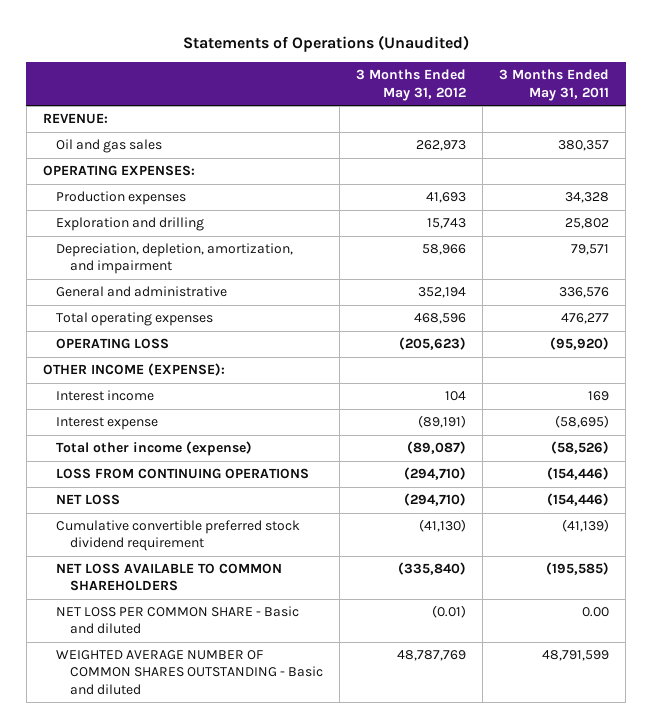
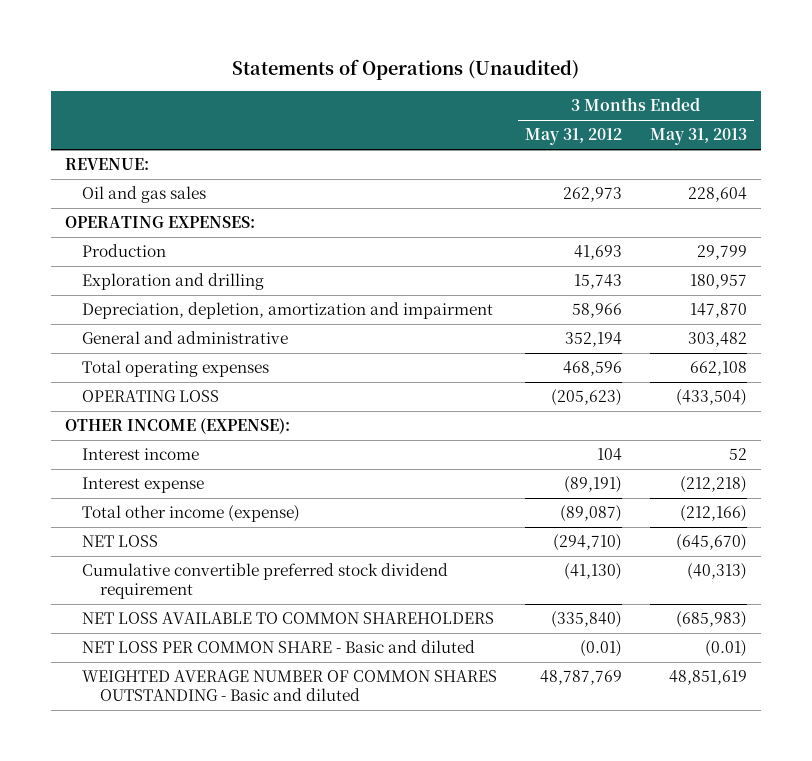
[499,69,610,101] 3 Months Ended May 31, 2011 -> none
none -> [650,128,748,146] May 31, 2013
[56,191,187,206] Production expenses -> [82,244,167,258] Production
[56,243,294,275] Depreciation, depletion, amortization, and impairment -> [82,302,494,320] Depreciation, depletion, amortization and impairment
[56,468,310,480] LOSS FROM CONTINUING OPERATIONS -> none

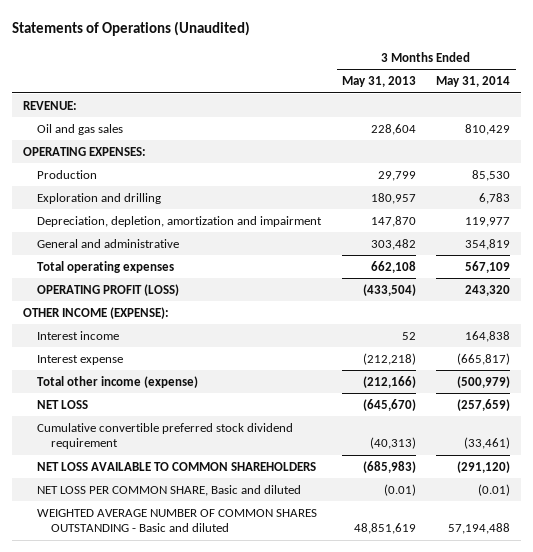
[525,128,623,146] May 31, 2012 -> none
none -> [436,76,511,88] May 31, 2014
[82,390,220,403] OPERATING LOSS -> [36,283,179,296] OPERATING PROFIT (LOSS)
[82,640,476,654] NET LOSS PER COMMON SHARE - Basic and diluted -> [36,484,301,496] NET LOSS PER COMMON SHARE, Basic and diluted

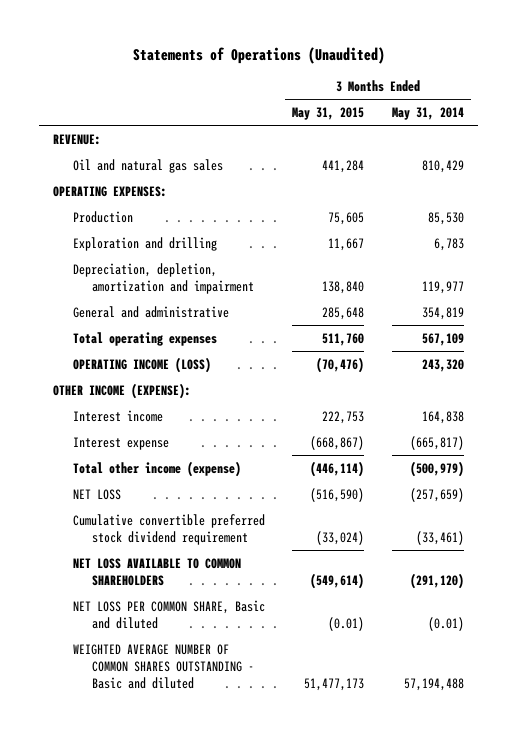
[341,76,416,88] May 31, 2013 -> none
none -> [292,107,365,121] May 31, 2015
[36,123,123,135] Oil and gas sales -> [72,158,223,173] Oil and natural gas sales
[36,283,179,296] OPERATING PROFIT (LOSS) -> [72,356,211,373] OPERATING INCOME (LOSS)

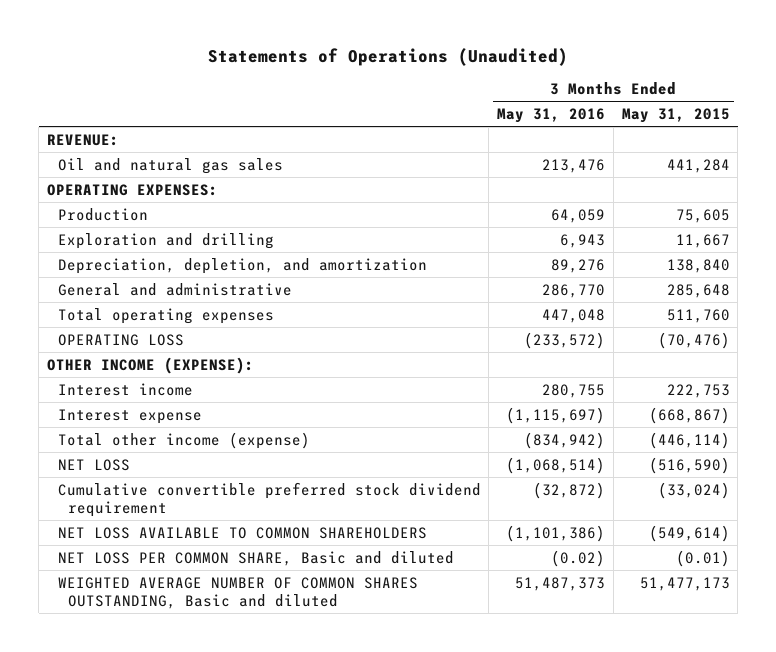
[392,107,465,121] May 31, 2014 -> none
none -> [497,108,606,124] May 31, 2016
[72,262,255,294] Depreciation, depletion, amortization and impairment -> [57,257,427,274] Depreciation, depletion, and amortization
[72,356,211,373] OPERATING INCOME (LOSS) -> [57,333,184,346] OPERATING LOSS
[72,643,255,690] WEIGHTED AVERAGE NUMBER OF COMMON SHARES OUTSTANDING - Basic and diluted -> [57,576,418,610] WEIGHTED AVERAGE NUMBER OF COMMON SHARES OUTSTANDING, Basic and diluted

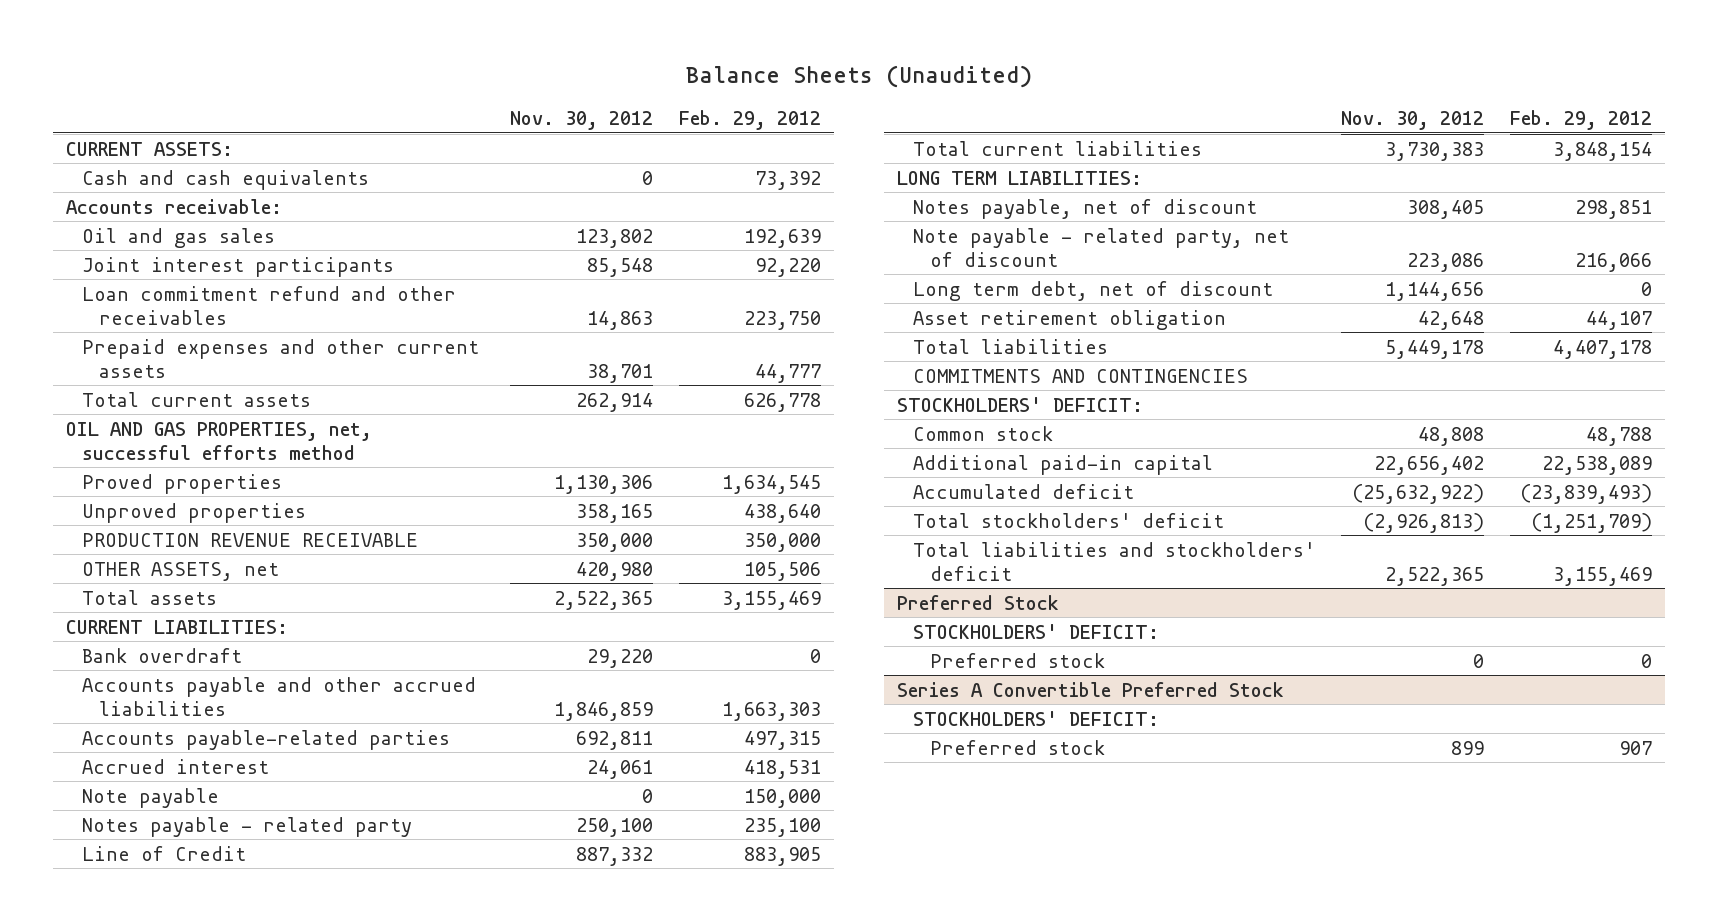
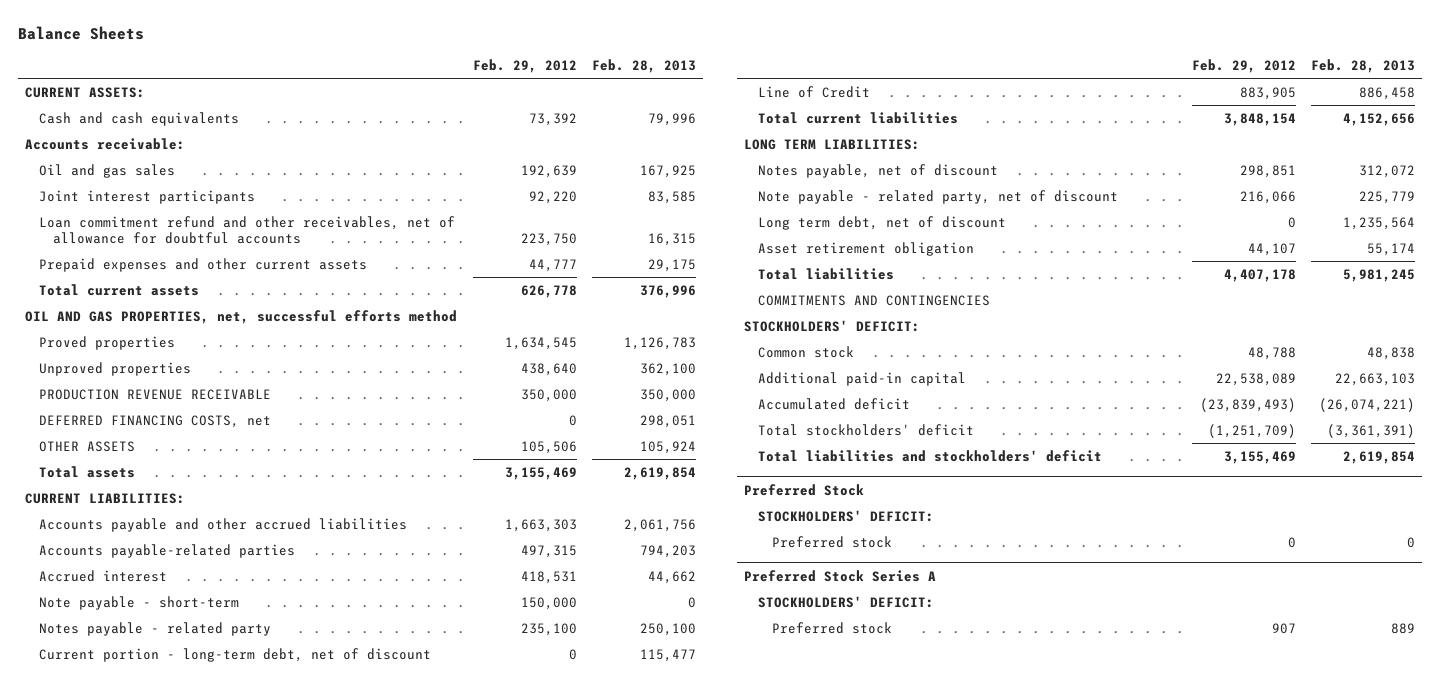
[685,65,1032,89] Balance Sheets (Unaudited) -> [17,25,144,40] Balance Sheets
[510,110,654,130] Nov. 30, 2012 -> none
none -> [591,58,696,73] Feb. 28, 2013
[82,285,457,325] Loan commitment refund and other receivables -> [39,215,456,244] Loan commitment refund and other receivables, net of allowance for doubtful accounts
none -> [39,414,272,428] DEFERRED FINANCING COSTS, net
[82,561,280,581] OTHER ASSETS, net -> [39,440,136,452] OTHER ASSETS
[82,647,243,663] Bank overdraft -> none
[82,787,220,808] Note payable -> [39,595,240,610] Note payable - short-term
none -> [39,647,432,662] Current portion - long-term debt, net of discount
[896,681,1284,697] Series A Convertible Preferred Stock -> [744,569,937,582] Preferred Stock Series A

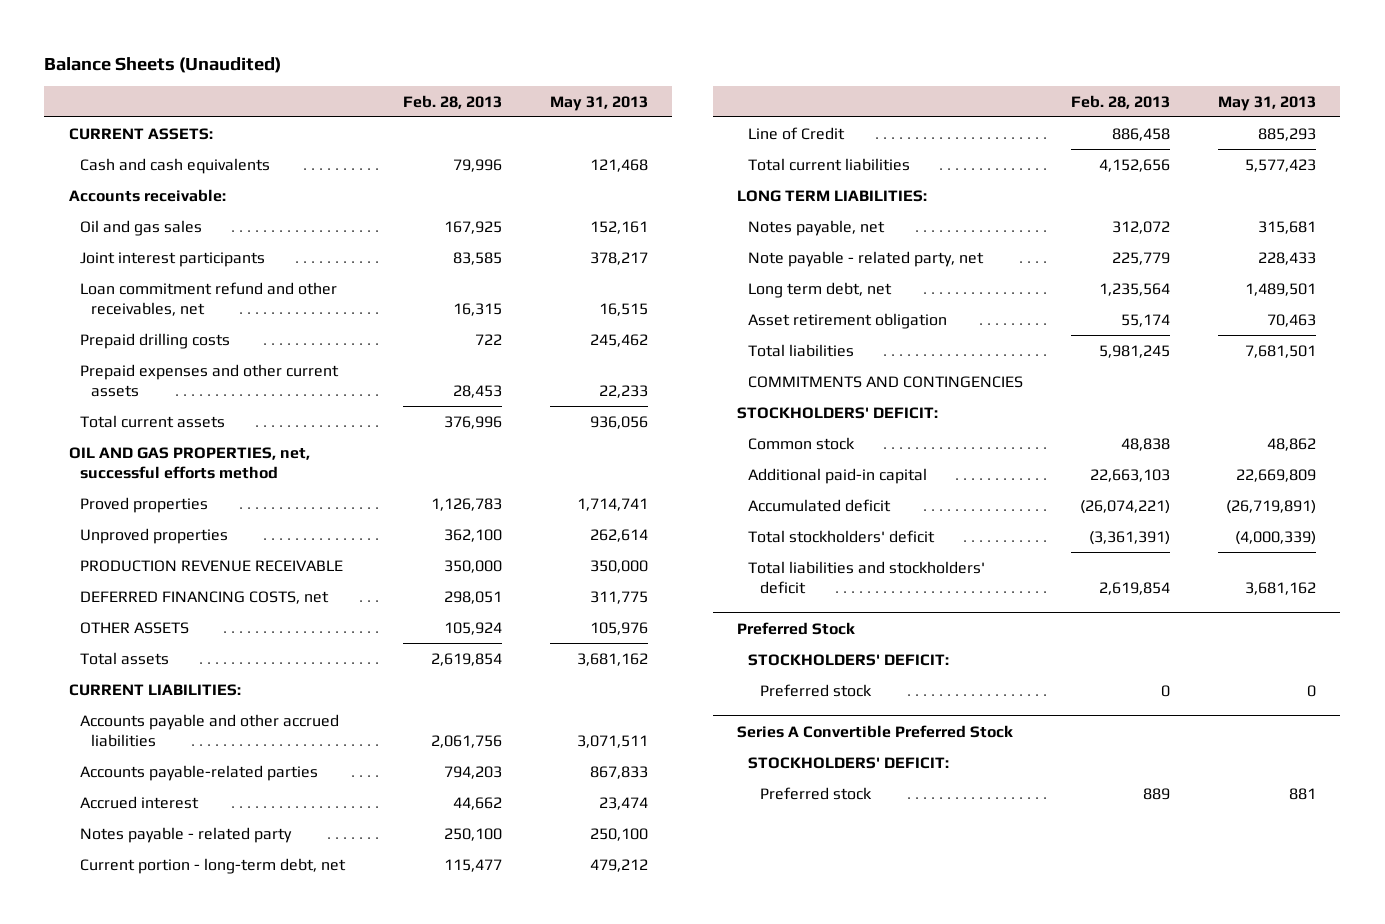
[17,25,144,40] Balance Sheets -> [44,56,282,73] Balance Sheets (Unaudited)
[472,58,577,73] Feb. 29, 2012 -> none
none -> [550,95,649,111] May 31, 2013
[39,215,456,244] Loan commitment refund and other receivables, net of allowance for doubtful accounts -> [79,281,337,316] Loan commitment refund and other receivables, net
none -> [79,332,230,349] Prepaid drilling costs
[647,258,696,272] 29,175 -> [453,384,503,398] 28,453
[39,595,240,610] Note payable - short-term -> none
[39,647,432,662] Current portion - long-term debt, net of discount -> [79,857,346,874] Current portion - long-term debt, net
[758,163,999,178] Notes payable, net of discount -> [748,219,886,236] Notes payable, net
[758,189,1119,204] Note payable - related party, net of discount -> [748,250,985,267] Note payable - related party, net
[758,215,1007,230] Long term debt, net of discount -> [748,281,893,298] Long term debt, net
[744,569,937,582] Preferred Stock Series A -> [736,724,1013,738] Series A Convertible Preferred Stock

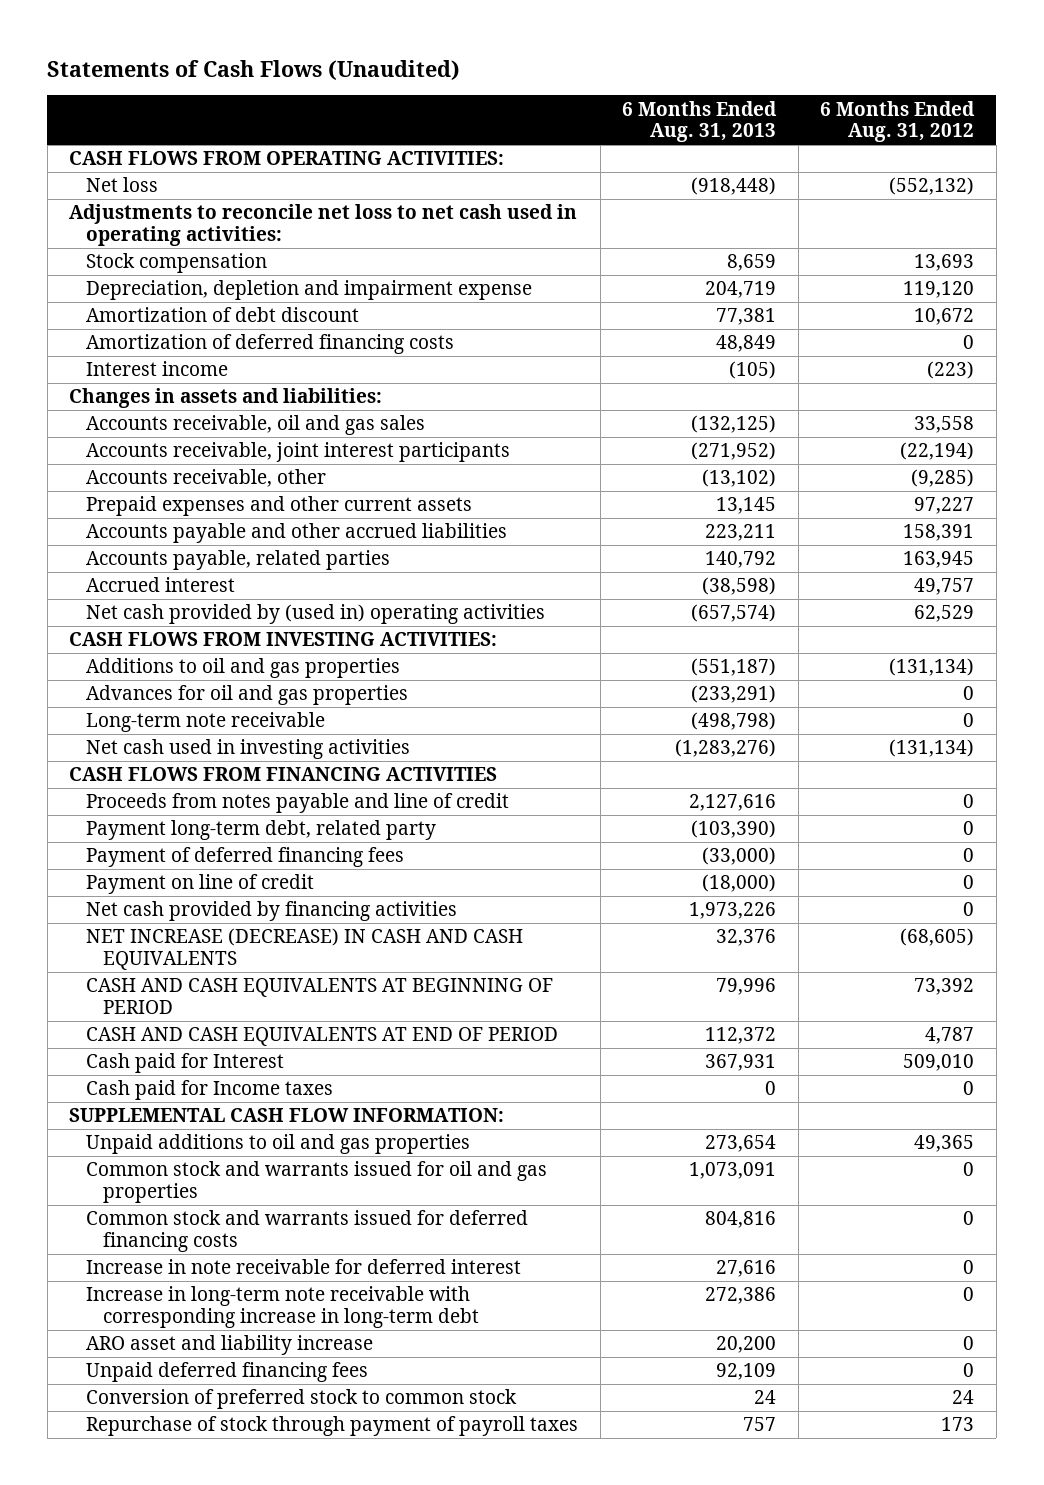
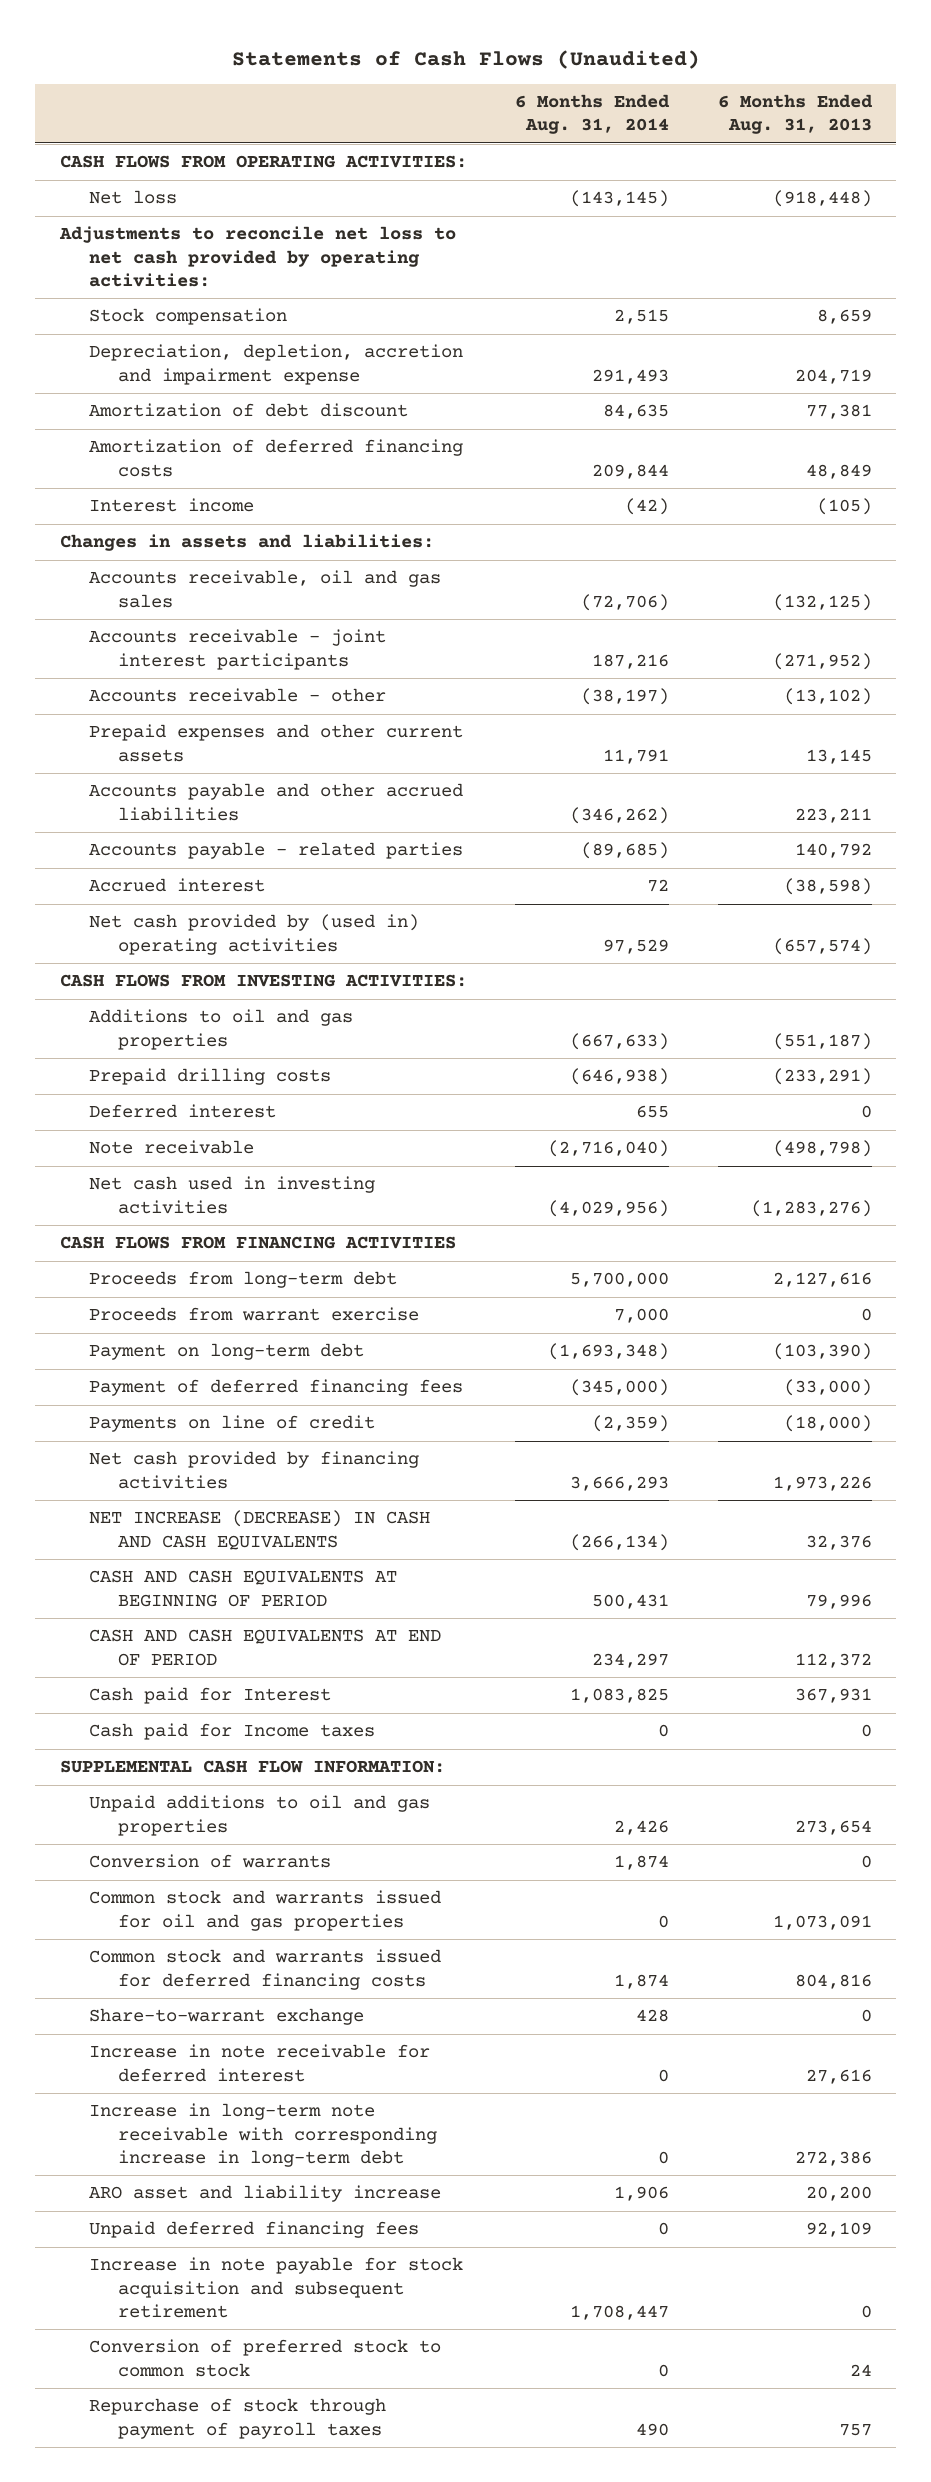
[820,100,976,143] 6 Months Ended Aug. 31, 2012 -> none
none -> [515,94,671,135] 6 Months Ended Aug. 31, 2014
[69,204,578,246] Adjustments to reconcile net loss to net cash used in operating activities: -> [58,226,456,287] Adjustments to reconcile net loss to net cash provided by operating activities:
[86,280,533,301] Depreciation, depletion and impairment expense -> [88,344,463,385] Depreciation, depletion, accretion and impairment expense
[86,442,511,463] Accounts receivable, joint interest participants -> [88,629,386,670] Accounts receivable - joint interest participants
[86,469,327,488] Accounts receivable, other -> [88,688,386,703] Accounts receivable - other
[86,550,391,571] Accounts payable, related parties -> [88,842,463,860] Accounts payable - related parties
[86,685,409,706] Advances for oil and gas properties -> [88,1068,331,1086] Prepaid drilling costs
none -> [88,1104,276,1119] Deferred interest
[86,712,326,733] Long-term note receivable -> [88,1140,254,1155] Note receivable
[86,793,510,814] Proceeds from notes payable and line of credit -> [88,1271,397,1289] Proceeds from long-term debt
none -> [88,1307,419,1322] Proceeds from warrant exercise
[86,820,437,841] Payment long-term debt, related party -> [88,1343,364,1361] Payment on long-term debt
[86,874,315,895] Payment on line of credit -> [88,1415,375,1433] Payments on line of credit
none -> [88,1854,331,1869] Conversion of warrants
none -> [88,2008,364,2026] Share-to-warrant exchange
none -> [88,2257,463,2318] Increase in note payable for stock acquisition and subsequent retirement

